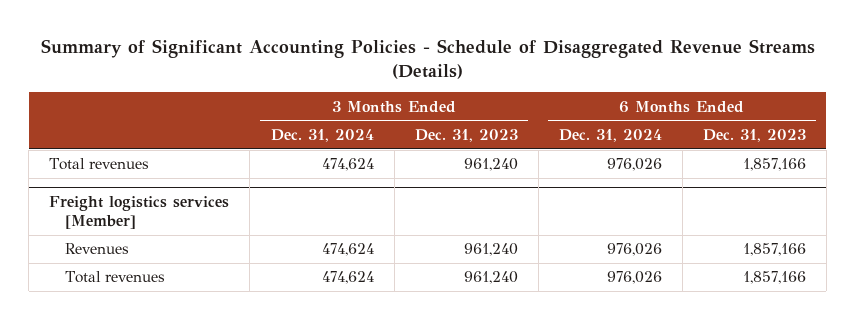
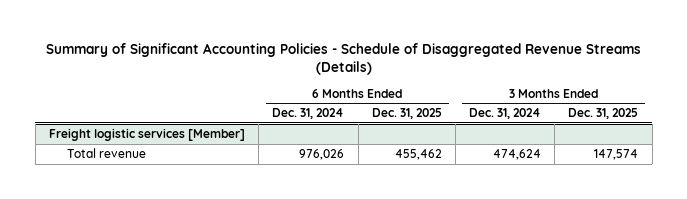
[414,128,518,142] Dec. 31, 2023 -> none
[702,128,806,142] Dec. 31, 2023 -> none
none -> [371,108,442,120] Dec. 31, 2025
none -> [568,108,639,120] Dec. 31, 2025
[49,158,150,171] Total revenues -> none
[64,271,165,284] Total revenues -> none
[49,196,230,230] Freight logistics services [Member] -> [49,127,246,141] Freight logistic services [Member]
[64,243,129,255] Revenues -> [67,147,147,158] Total revenue

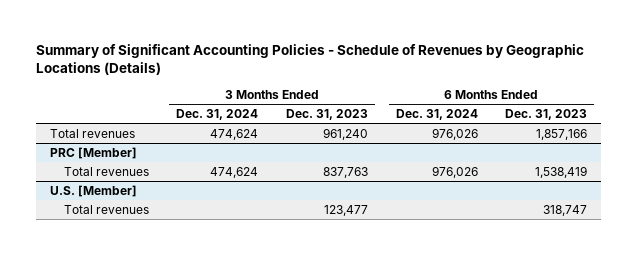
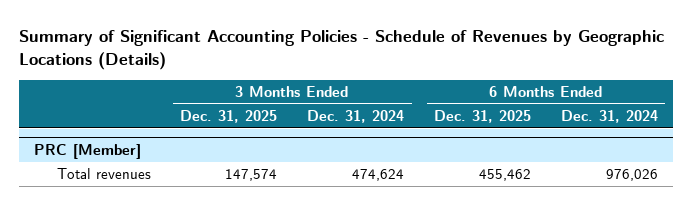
[286,108,369,120] Dec. 31, 2023 -> none
[505,108,588,120] Dec. 31, 2023 -> none
none -> [180,110,278,124] Dec. 31, 2025
none -> [434,110,532,124] Dec. 31, 2025
[50,128,136,138] Total revenues -> none
[50,184,138,197] U.S. [Member] -> none
[63,204,149,214] Total revenues -> none

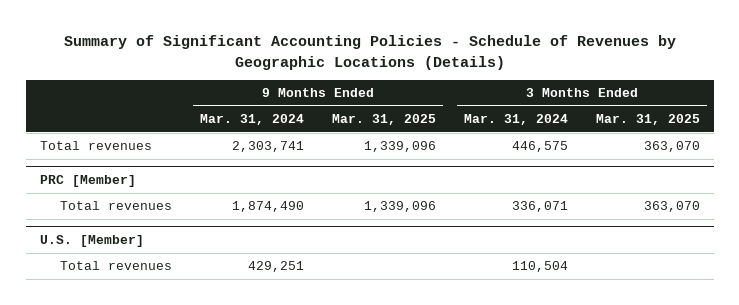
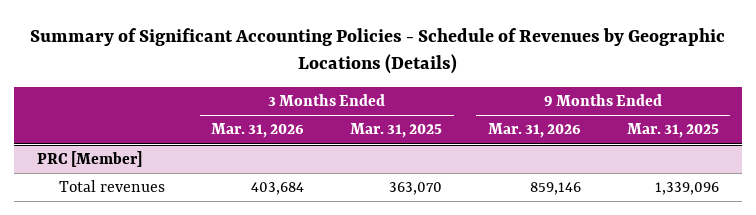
[199,114,304,126] Mar. 31, 2024 -> none
[463,114,568,126] Mar. 31, 2024 -> none
none -> [211,123,305,139] Mar. 31, 2026
none -> [487,123,581,139] Mar. 31, 2026
[39,141,152,151] Total revenues -> none
[39,235,144,248] U.S. [Member] -> none
[59,261,172,271] Total revenues -> none

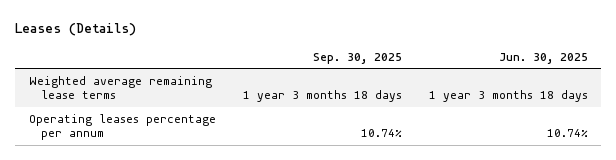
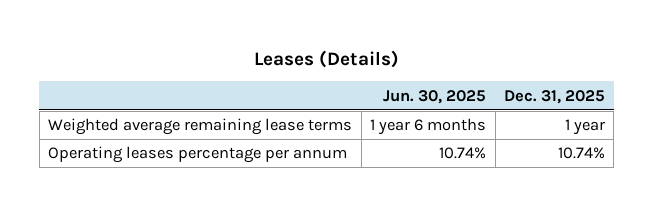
[312,52,402,64] Sep. 30, 2025 -> none
none -> [503,89,605,104] Dec. 31, 2025
[428,90,588,103] 1 year 3 months 18 days -> [370,118,487,136] 1 year 6 months

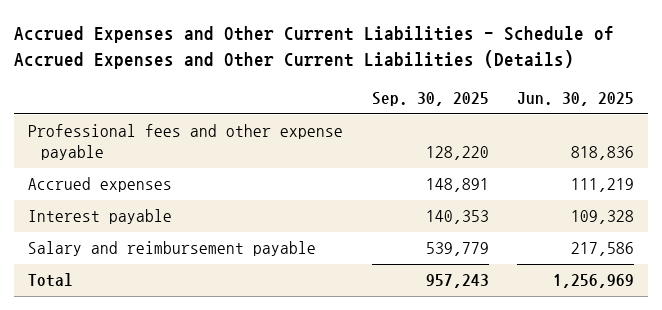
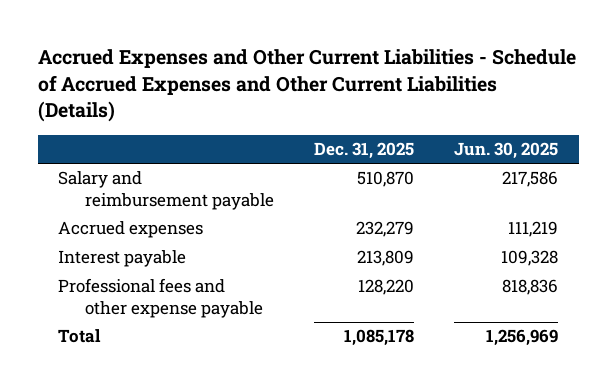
[371,91,489,106] Sep. 30, 2025 -> none
none -> [314,141,415,159] Dec. 31, 2025
[28,241,317,257] Salary and reimbursement payable -> [57,171,275,211] Salary and reimbursement payable
[28,124,344,160] Professional fees and other expense payable -> [57,278,264,319] Professional fees and other expense payable

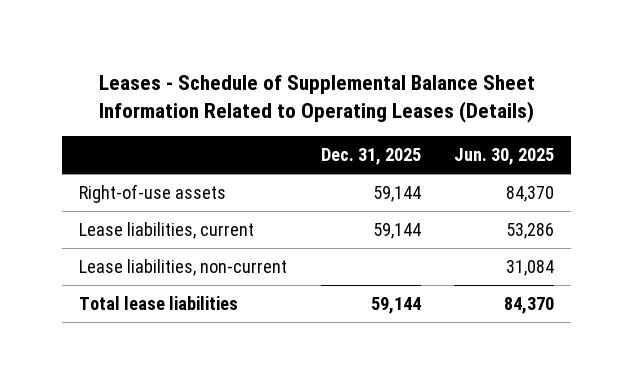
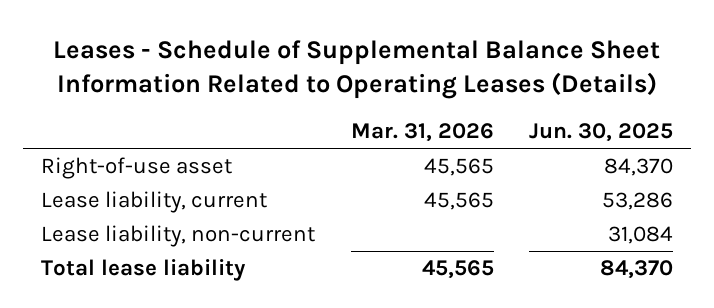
[320,148,421,166] Dec. 31, 2025 -> none
none -> [350,123,494,143] Mar. 31, 2026
[78,183,226,203] Right-of-use assets -> [40,156,232,179] Right-of-use asset
[78,221,254,239] Lease liabilities, current -> [40,190,267,213] Lease liability, current
[78,258,287,276] Lease liabilities, non-current -> [40,224,315,247] Lease liability, non-current
[78,295,238,310] Total lease liabilities -> [40,258,246,281] Total lease liability

